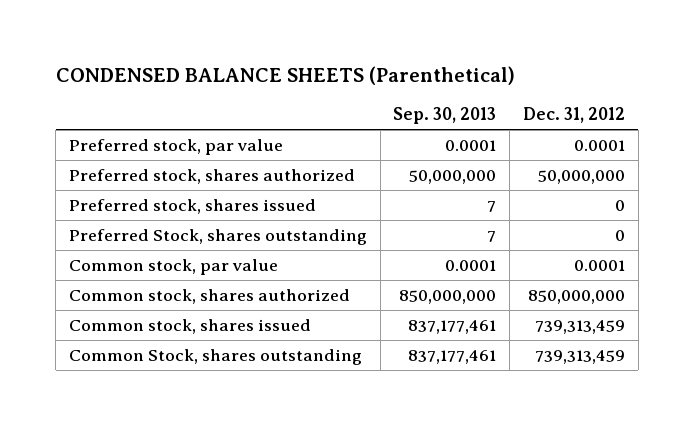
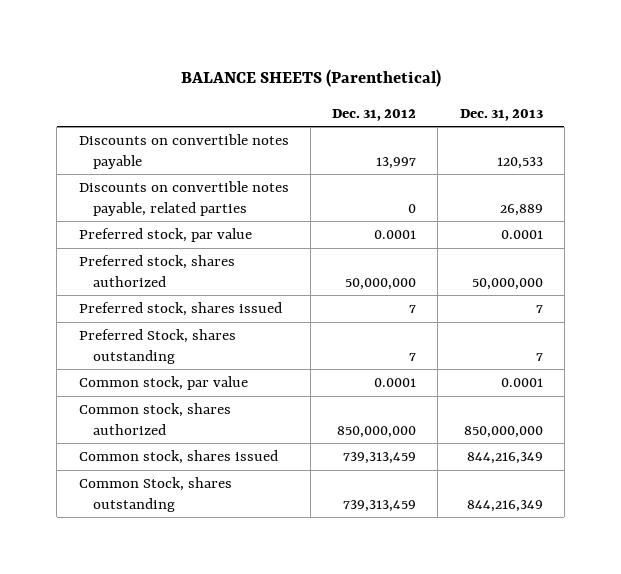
[55,66,515,86] CONDENSED BALANCE SHEETS (Parenthetical) -> [180,68,441,87] BALANCE SHEETS (Parenthetical)
[393,107,497,125] Sep. 30, 2013 -> none
none -> [459,108,543,121] Dec. 31, 2013
none -> [78,134,289,169] Discounts on convertible notes payable
none -> [78,181,289,216] Discounts on convertible notes payable, related parties
[614,199,625,211] 0 -> [409,305,417,314] 7
[614,229,625,241] 0 -> [409,352,417,361] 7

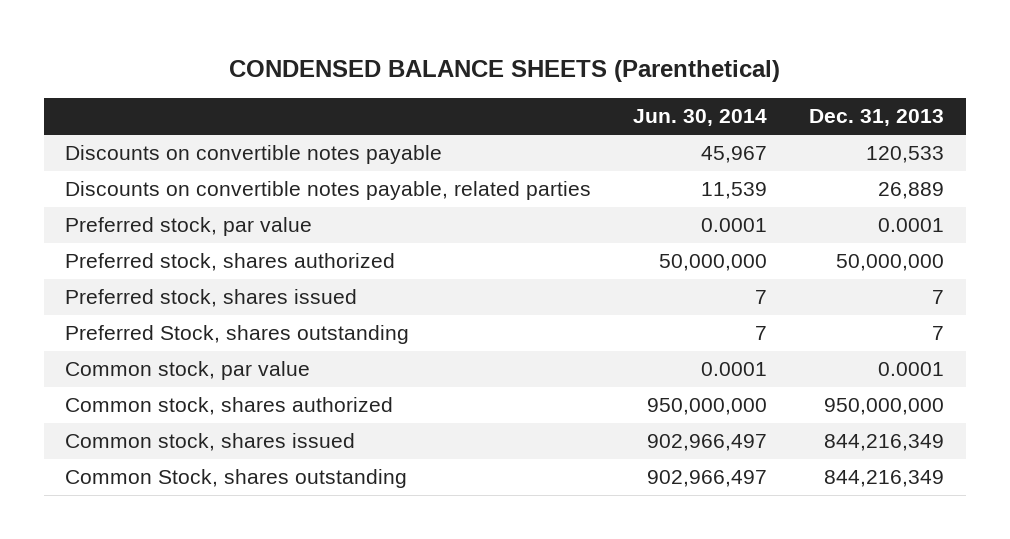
[180,68,441,87] BALANCE SHEETS (Parenthetical) -> [228,60,780,83] CONDENSED BALANCE SHEETS (Parenthetical)
[332,108,417,121] Dec. 31, 2012 -> none
none -> [633,109,768,127] Jun. 30, 2014
[463,425,543,438] 850,000,000 -> [824,398,945,416] 950,000,000

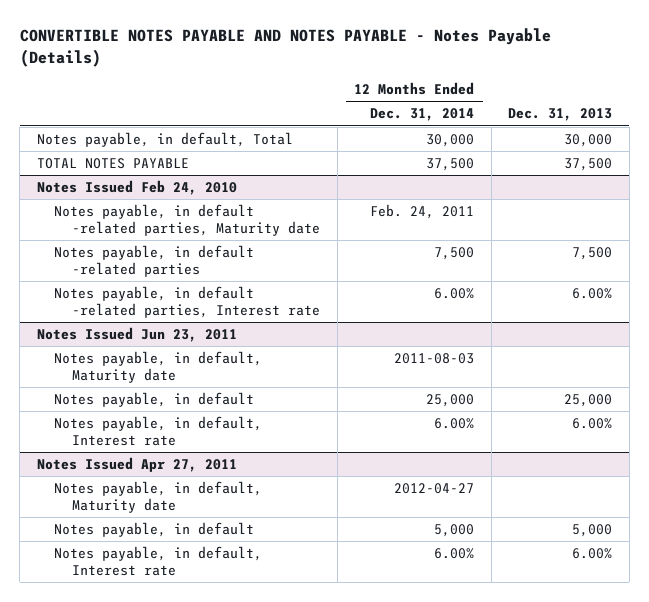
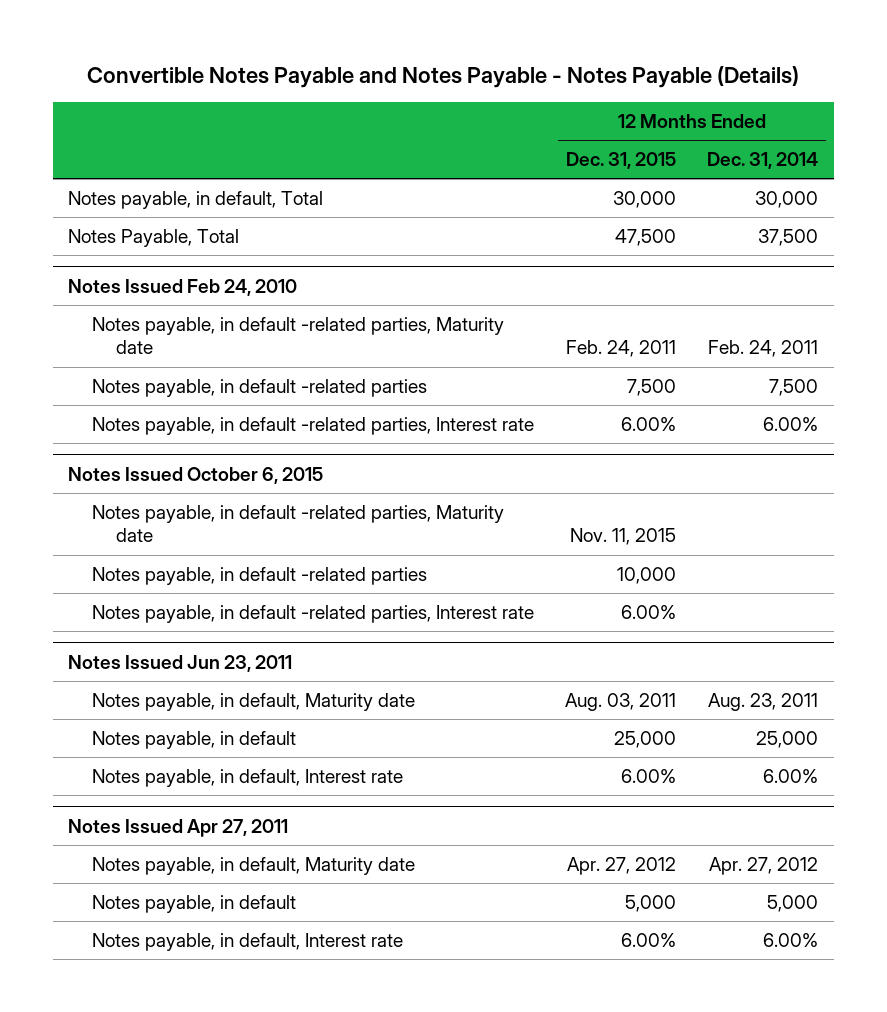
[19,28,551,68] CONVERTIBLE NOTES PAYABLE AND NOTES PAYABLE - Notes Payable (Details) -> [87,65,800,88] Convertible Notes Payable and Notes Payable - Notes Payable (Details)
[508,108,613,122] Dec. 31, 2013 -> none
none -> [566,152,677,170] Dec. 31, 2015
[36,157,189,169] TOTAL NOTES PAYABLE -> [68,229,240,248] Notes Payable, Total
none -> [68,466,324,484] Notes Issued October 6, 2015
none -> [92,505,505,543] Notes payable, in default -related parties, Maturity date
none -> [92,567,428,586] Notes payable, in default -related parties
none -> [92,605,535,624] Notes payable, in default -related parties, Interest rate
[394,352,475,364] 2011-08-03 -> [708,693,819,712] Aug. 23, 2011
[394,482,475,494] 2012-04-27 -> [709,857,819,876] Apr. 27, 2012

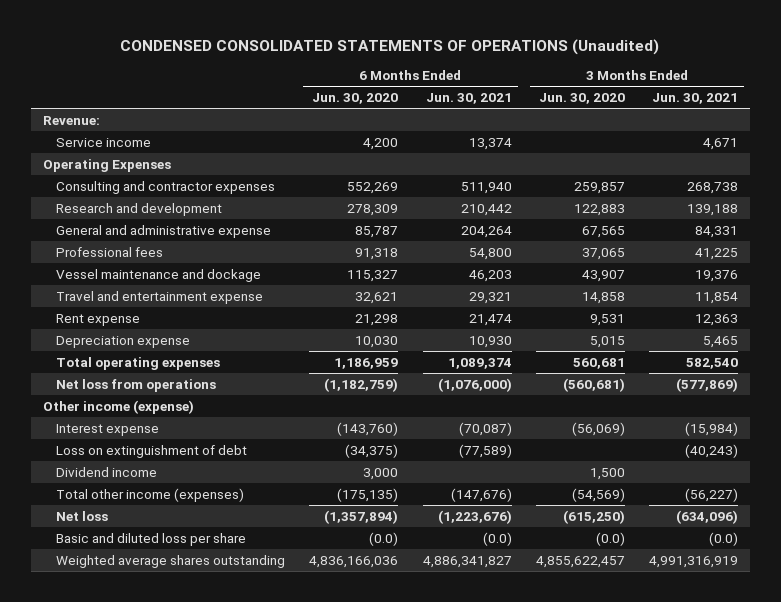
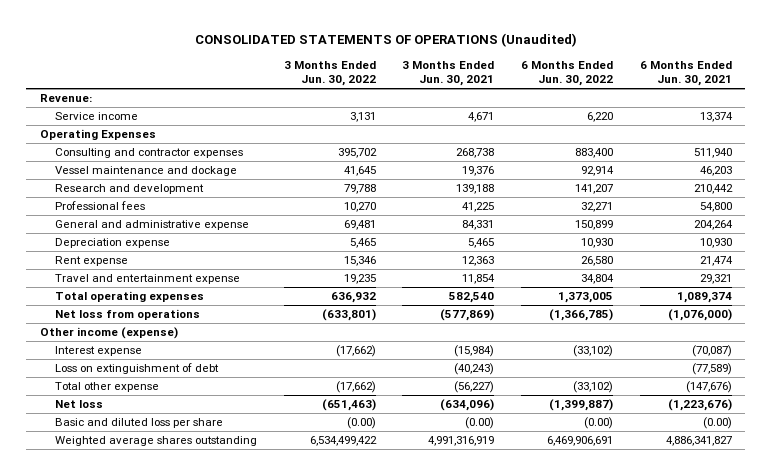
[120,39,660,56] CONDENSED CONSOLIDATED STATEMENTS OF OPERATIONS (Unaudited) -> [194,33,577,48] CONSOLIDATED STATEMENTS OF OPERATIONS (Unaudited)
[312,93,399,105] Jun. 30, 2020 -> none
[538,93,625,105] Jun. 30, 2020 -> none
none -> [283,60,376,87] 3 Months Ended Jun. 30, 2022
none -> [521,60,614,87] 6 Months Ended Jun. 30, 2022
[56,268,262,282] Vessel maintenance and dockage -> [54,166,237,177] Vessel maintenance and dockage
[56,224,272,238] General and administrative expense -> [54,220,249,231] General and administrative expense
[56,313,141,326] Rent expense -> [54,256,128,267] Rent expense
[56,290,264,304] Travel and entertainment expense -> [54,274,240,285] Travel and entertainment expense
[56,466,158,477] Dividend income -> none
[56,487,245,502] Total other income (expenses) -> [54,382,159,393] Total other expense
[482,531,512,546] (0.0) -> [703,417,733,430] (0.00)
[708,531,738,546] (0.0) -> [465,417,495,430] (0.00)

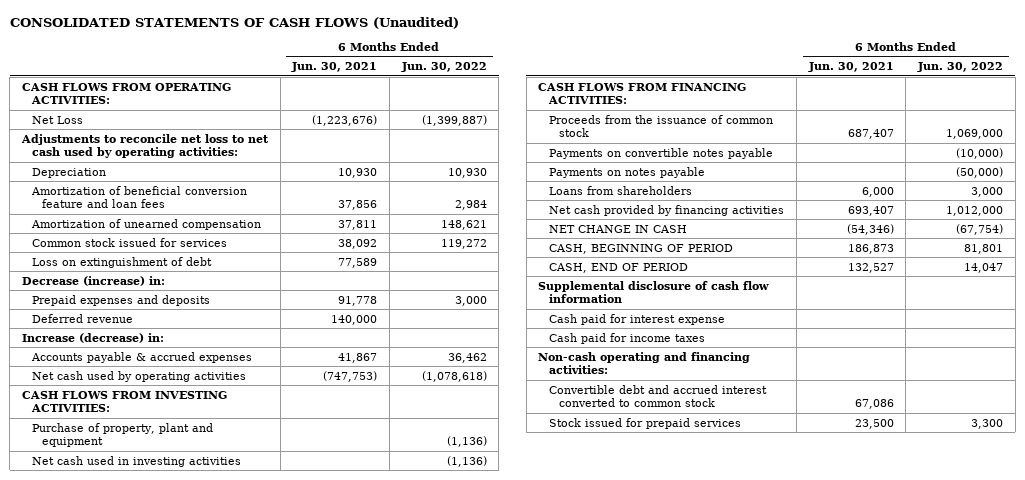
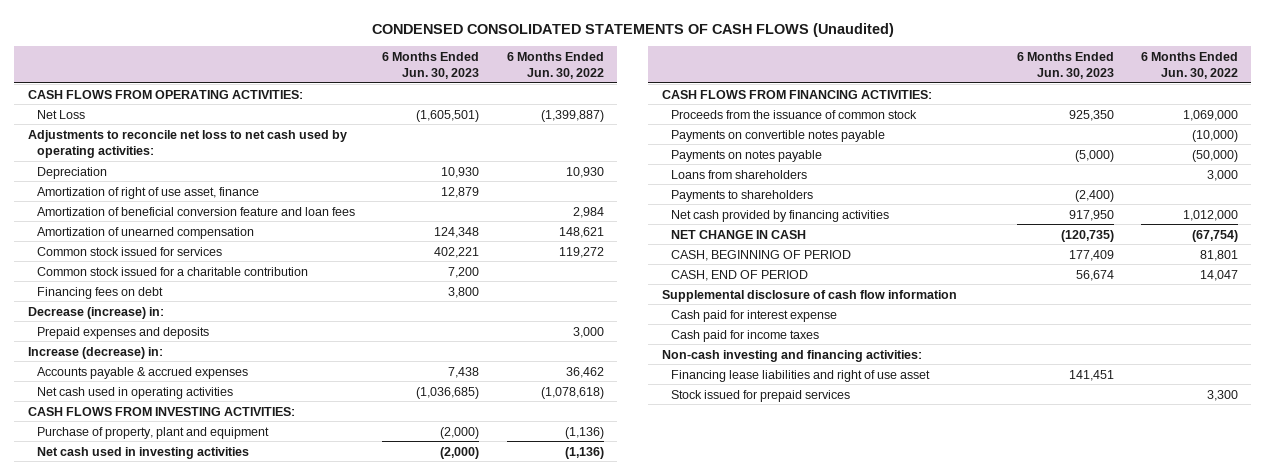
[9,16,459,29] CONSOLIDATED STATEMENTS OF CASH FLOWS (Unaudited) -> [371,22,894,37] CONDENSED CONSOLIDATED STATEMENTS OF CASH FLOWS (Unaudited)
[291,62,378,73] Jun. 30, 2021 -> none
none -> [382,51,480,79] 6 Months Ended Jun. 30, 2023
none -> [37,186,260,199] Amortization of right of use asset, finance
[32,256,213,268] Loss on extinguishment of debt -> none
none -> [37,266,309,276] Common stock issued for a charitable contribution
none -> [37,286,164,299] Financing fees on debt
[32,313,134,323] Deferred revenue -> none
[32,370,247,382] Net cash used by operating activities -> [37,386,234,399] Net cash used in operating activities
none -> [671,189,814,202] Payments to shareholders
[548,384,767,408] Convertible debt and accrued interest converted to common stock -> none
[538,351,751,375] Non-cash operating and financing activities: -> [661,349,922,362] Non-cash investing and financing activities:
none -> [671,369,931,382] Financing lease liabilities and right of use asset

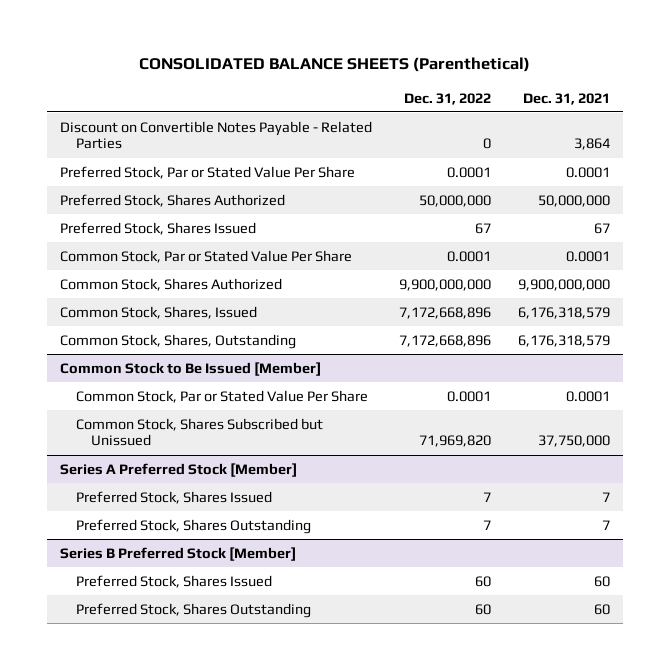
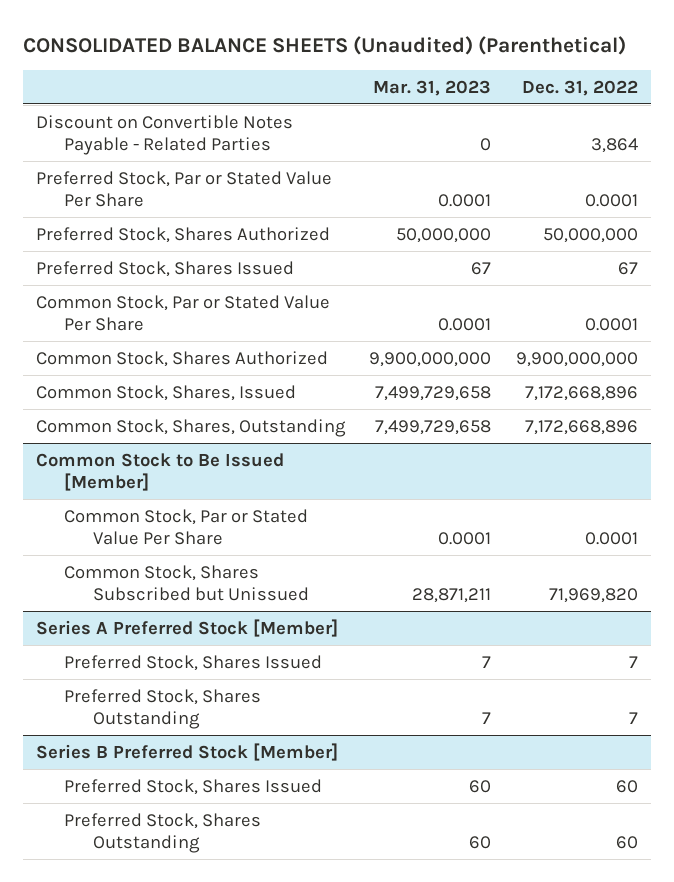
[139,57,531,73] CONSOLIDATED BALANCE SHEETS (Parenthetical) -> [23,35,627,55] CONSOLIDATED BALANCE SHEETS (Unaudited) (Parenthetical)
[522,92,610,105] Dec. 31, 2021 -> none
none -> [373,79,492,96] Mar. 31, 2023
[483,138,492,150] 0 -> [591,138,639,154] 3,864

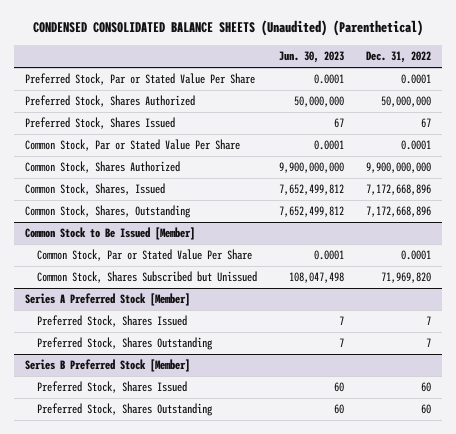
[23,35,627,55] CONSOLIDATED BALANCE SHEETS (Unaudited) (Parenthetical) -> [32,20,423,37] CONDENSED CONSOLIDATED BALANCE SHEETS (Unaudited) (Parenthetical)
[373,79,492,96] Mar. 31, 2023 -> none
none -> [279,51,345,64] Jun. 30, 2023
[35,114,293,156] Discount on Convertible Notes Payable - Related Parties -> none

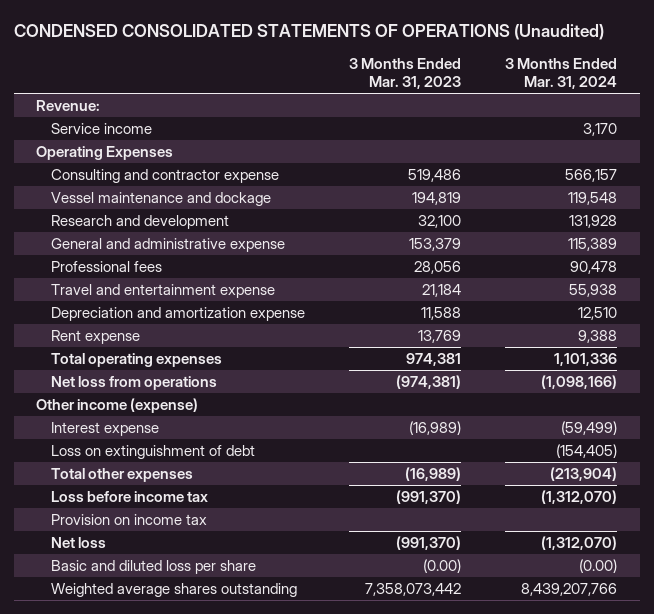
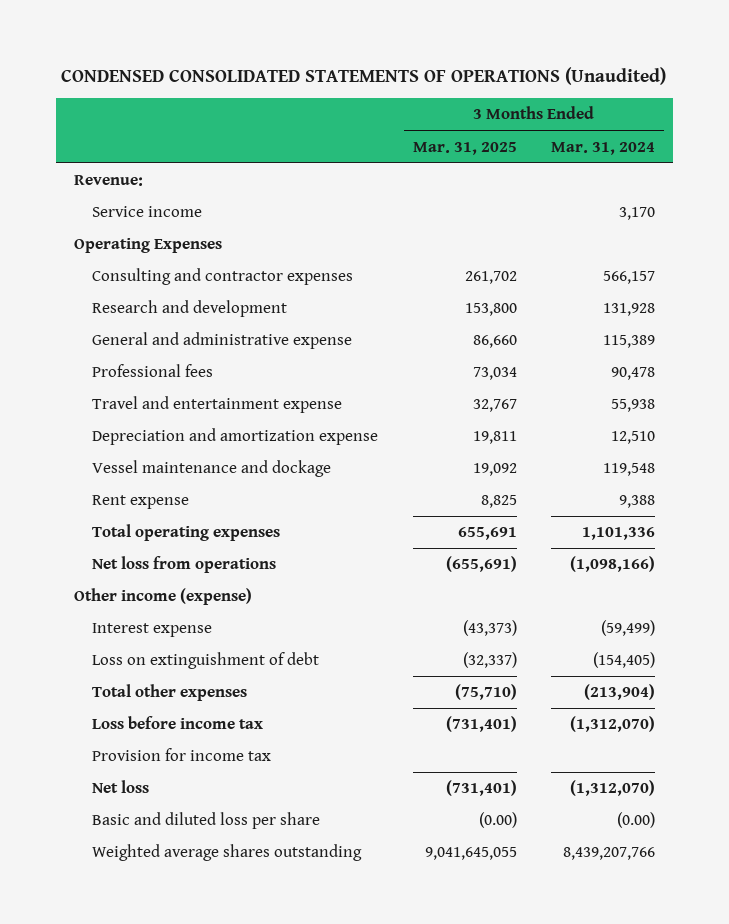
[349,58,462,90] 3 Months Ended Mar. 31, 2023 -> none
none -> [412,141,517,155] Mar. 31, 2025
[50,168,279,183] Consulting and contractor expense -> [91,268,353,286] Consulting and contractor expenses
[50,191,271,206] Vessel maintenance and dockage -> [91,460,331,478] Vessel maintenance and dockage
[50,513,207,525] Provision on income tax -> [91,748,271,762] Provision for income tax

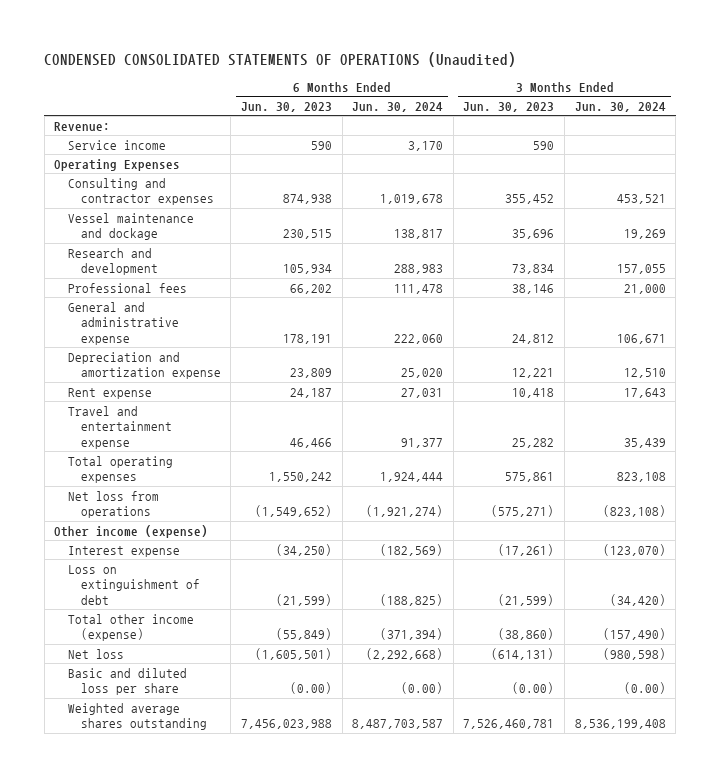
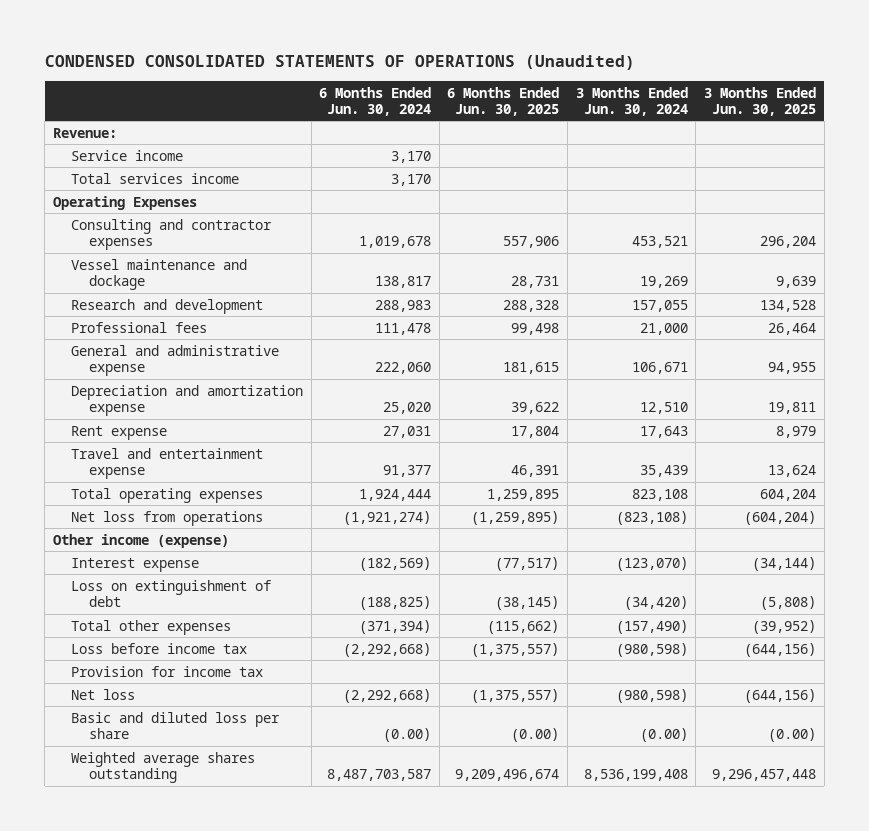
[241,101,333,112] Jun. 30, 2023 -> none
[463,101,555,112] Jun. 30, 2023 -> none
none -> [447,86,560,116] 6 Months Ended Jun. 30, 2025
none -> [703,86,816,116] 3 Months Ended Jun. 30, 2025
none -> [71,172,240,184] Total services income
[67,613,194,642] Total other income (expense) -> [71,619,232,635] Total other expenses
none -> [71,642,248,654] Loss before income tax
none -> [71,665,264,677] Provision for income tax

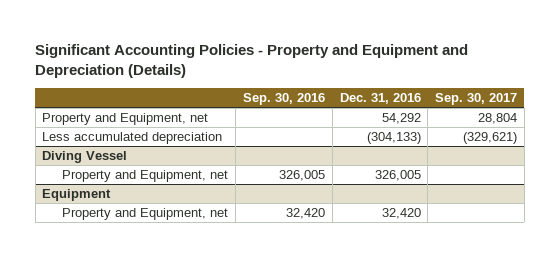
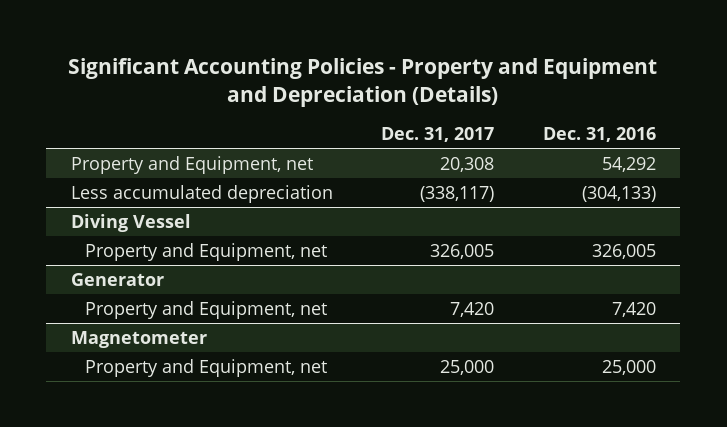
[242,93,325,106] Sep. 30, 2016 -> none
[435,93,518,106] Sep. 30, 2017 -> none
none -> [381,127,495,143] Dec. 31, 2017
[42,189,112,202] Equipment -> none
none -> [70,272,164,286] Generator
[381,208,421,220] 32,420 -> [612,301,657,317] 7,420
none -> [70,330,207,348] Magnetometer
none -> [85,358,328,377] Property and Equipment, net

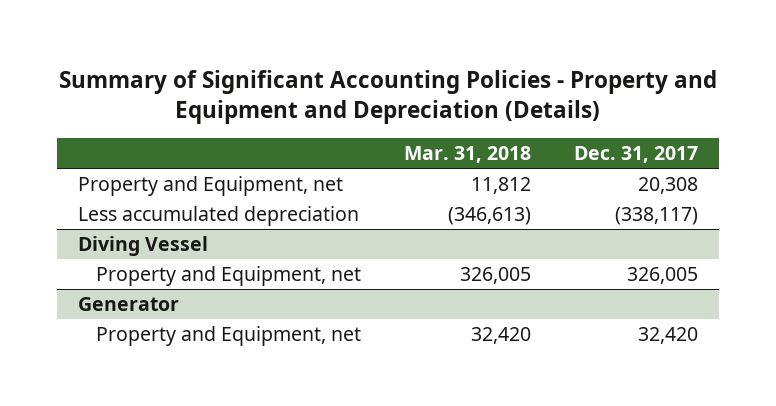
[68,58,658,107] Significant Accounting Policies - Property and Equipment and Depreciation (Details) -> [59,69,718,125] Summary of Significant Accounting Policies - Property and Equipment and Depreciation (Details)
[543,127,657,143] Dec. 31, 2016 -> none
none -> [403,145,531,163] Mar. 31, 2018
[70,330,207,348] Magnetometer -> none
[85,358,328,377] Property and Equipment, net -> none
[450,301,495,317] 7,420 -> [637,327,698,345] 32,420

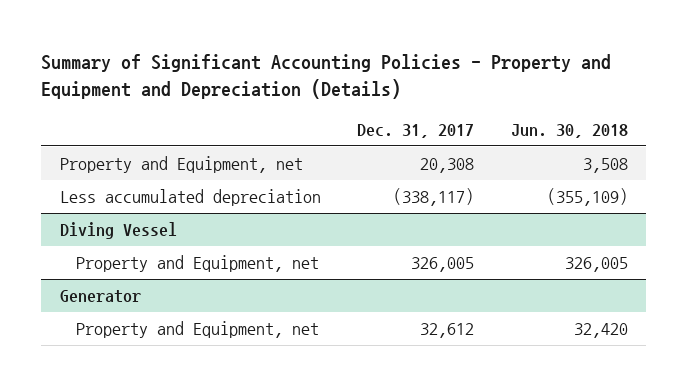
[403,145,531,163] Mar. 31, 2018 -> none
none -> [510,123,628,138] Jun. 30, 2018
[637,327,698,345] 32,420 -> [420,323,475,339] 32,612

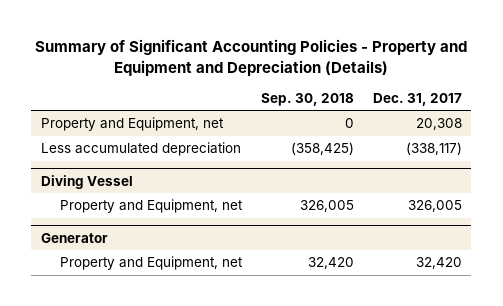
[510,123,628,138] Jun. 30, 2018 -> none
none -> [260,92,354,106] Sep. 30, 2018
[420,323,475,339] 32,612 -> [415,257,462,270] 32,420

